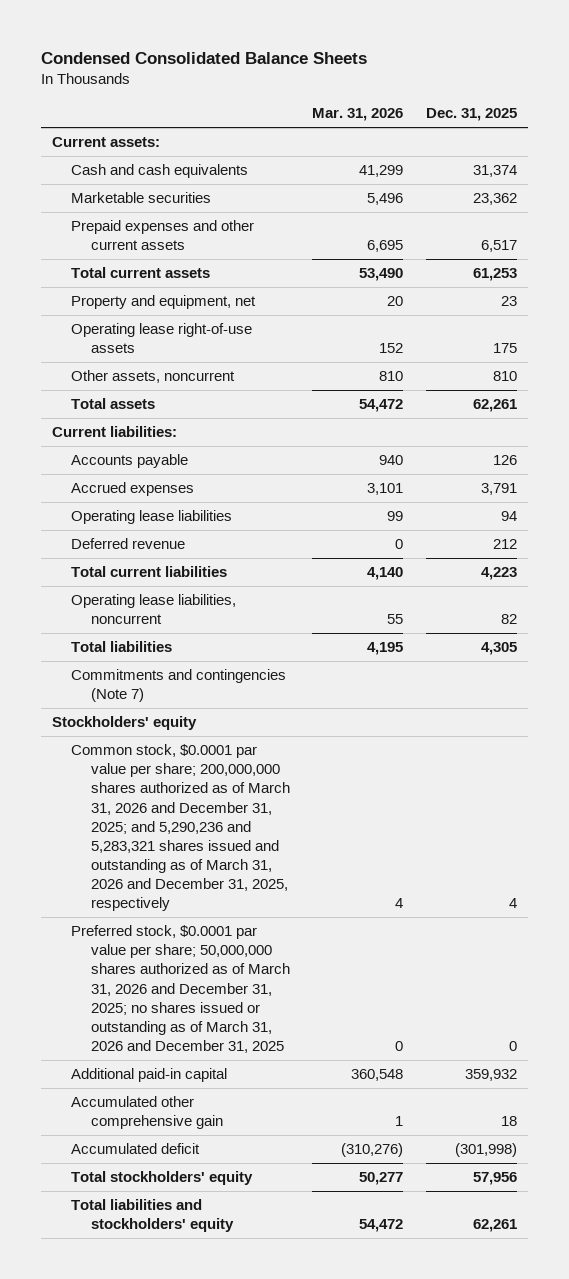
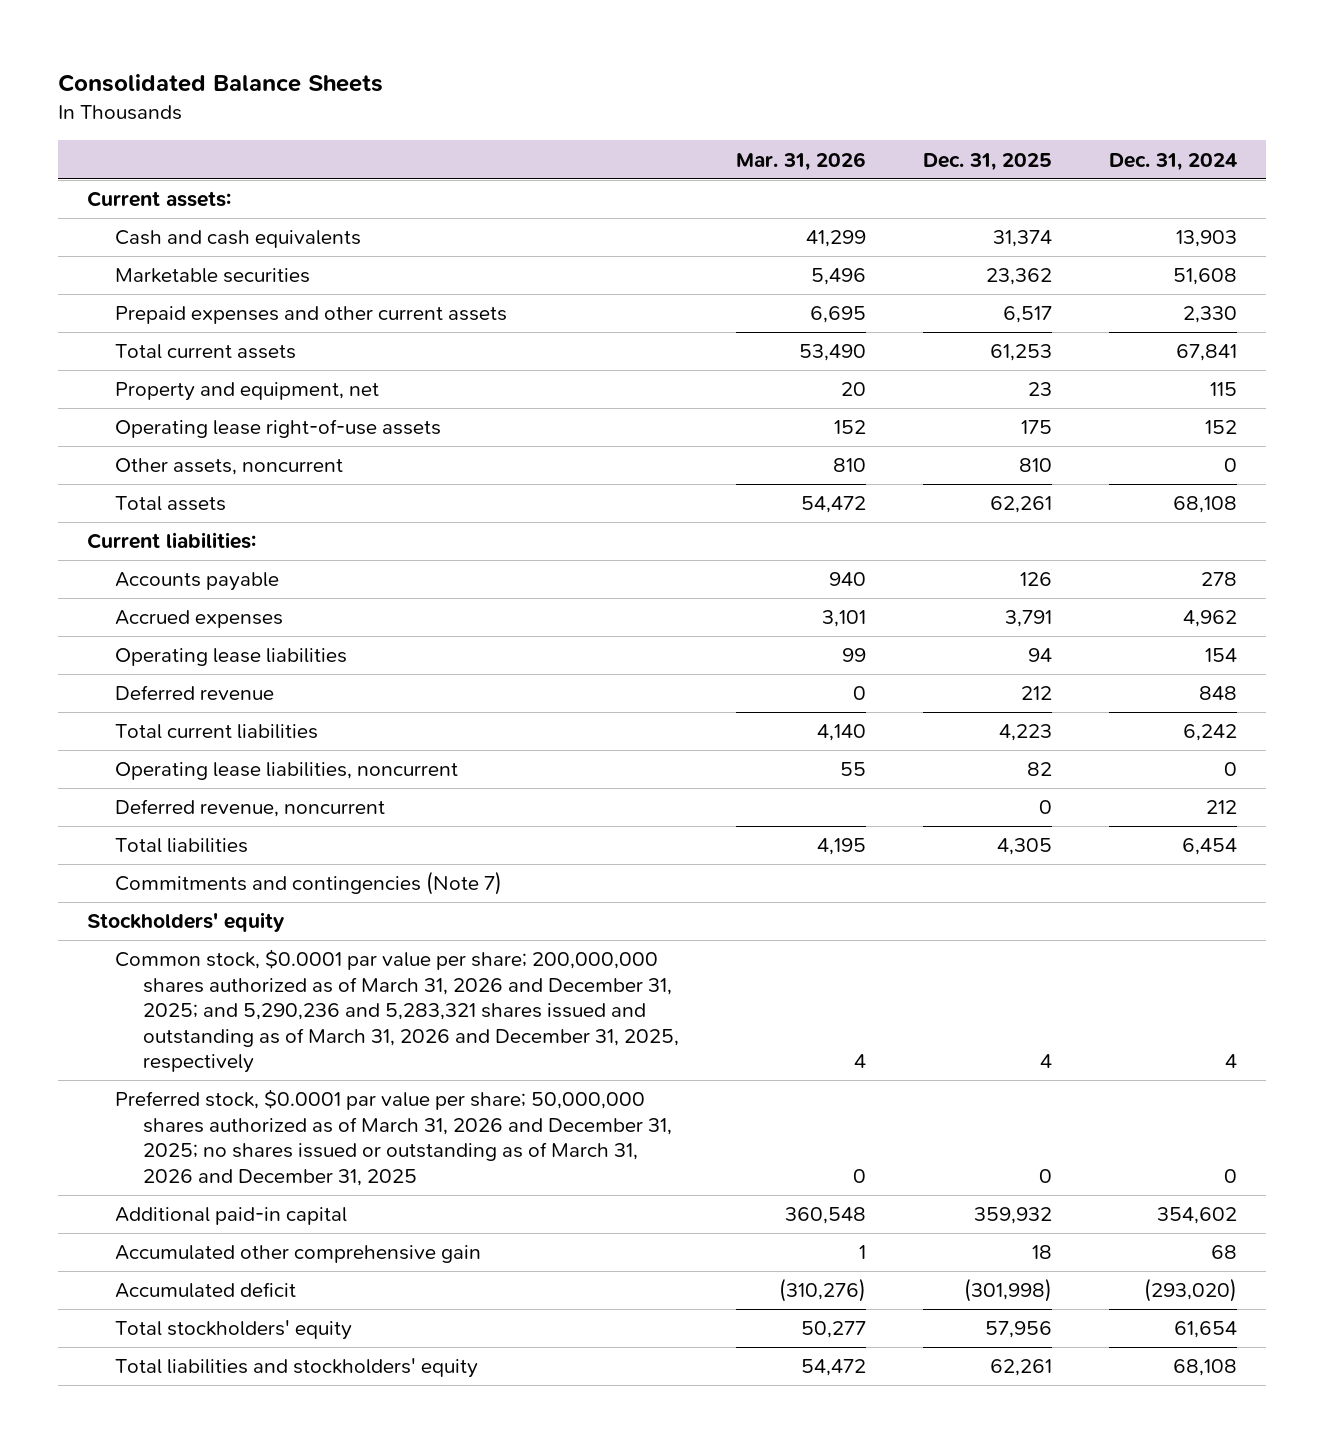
[40,52,367,65] Condensed Consolidated Balance Sheets -> [58,73,384,92] Consolidated Balance Sheets
none -> [1109,152,1238,171] Dec. 31, 2024
none -> [114,799,385,818] Deferred revenue, noncurrent

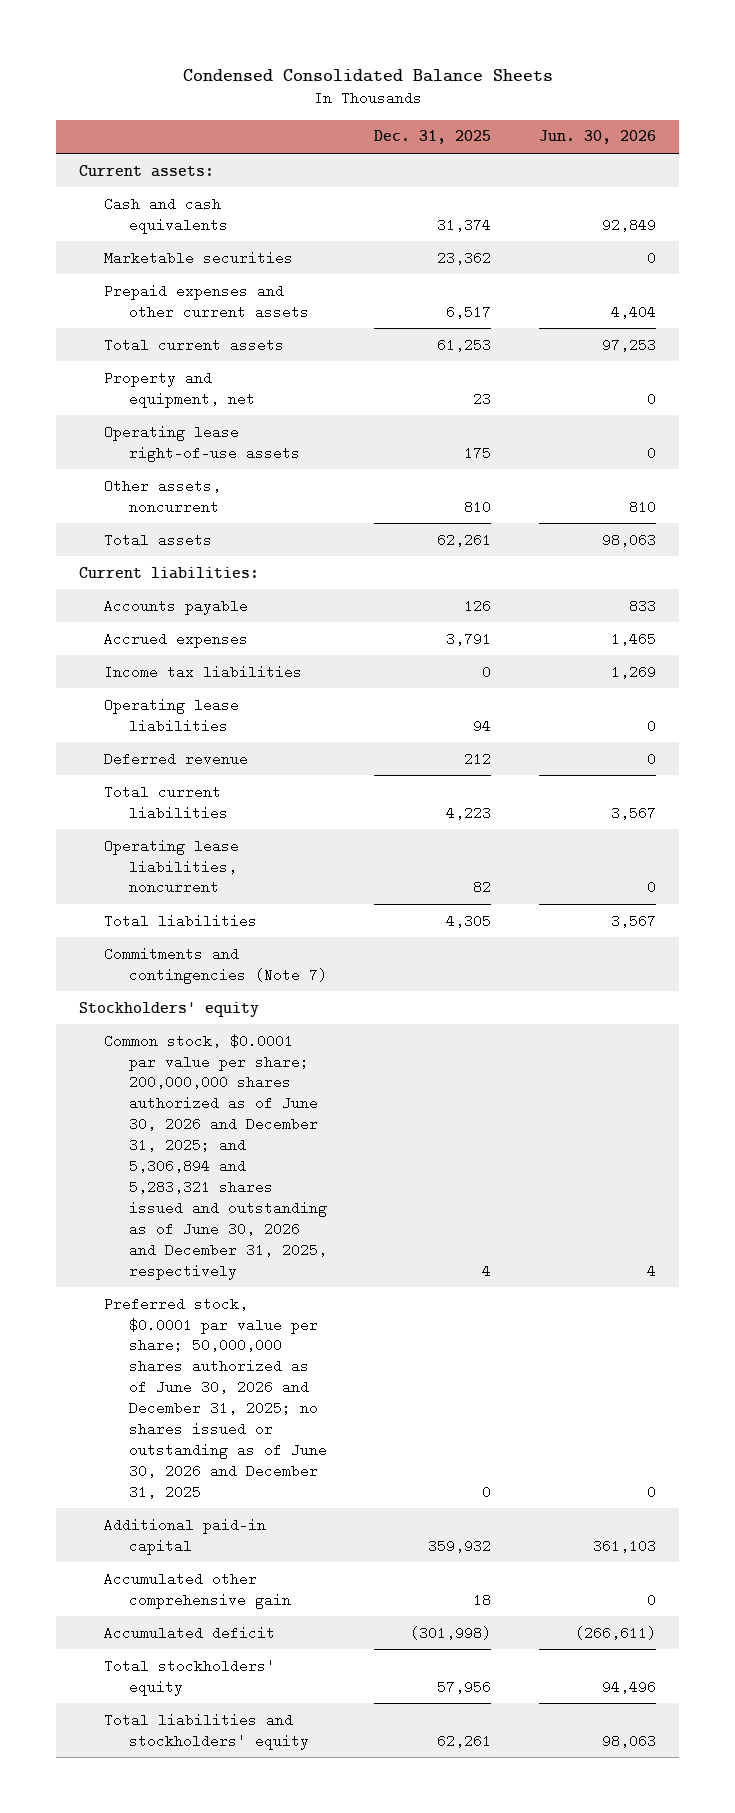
[58,73,384,92] Consolidated Balance Sheets -> [182,69,553,83] Condensed Consolidated Balance Sheets
[735,151,866,171] Mar. 31, 2026 -> none
[1109,152,1238,171] Dec. 31, 2024 -> none
none -> [538,130,656,145] Jun. 30, 2026
none -> [104,664,303,679] Income tax liabilities
[114,799,385,818] Deferred revenue, noncurrent -> none
[114,949,679,1074] Common stock, $0.0001 par value per share; 200,000,000 shares authorized as of March 31, 2026 and December 31, 2025; and 5,290,236 and 5,283,321 shares issued and outstanding as of March 31, 2026 and December 31, 2025, respectively -> [104,1033,327,1280] Common stock, $0.0001 par value per share; 200,000,000 shares authorized as of June 30, 2026 and December 31, 2025; and 5,306,894 and 5,283,321 shares issued and outstanding as of June 30, 2026 and December 31, 2025, respectively
[114,1089,672,1186] Preferred stock, $0.0001 par value per share; 50,000,000 shares authorized as of March 31, 2026 and December 31, 2025; no shares issued or outstanding as of March 31, 2026 and December 31, 2025 -> [104,1296,327,1499] Preferred stock, $0.0001 par value per share; 50,000,000 shares authorized as of June 30, 2026 and December 31, 2025; no shares issued or outstanding as of June 30, 2026 and December 31, 2025

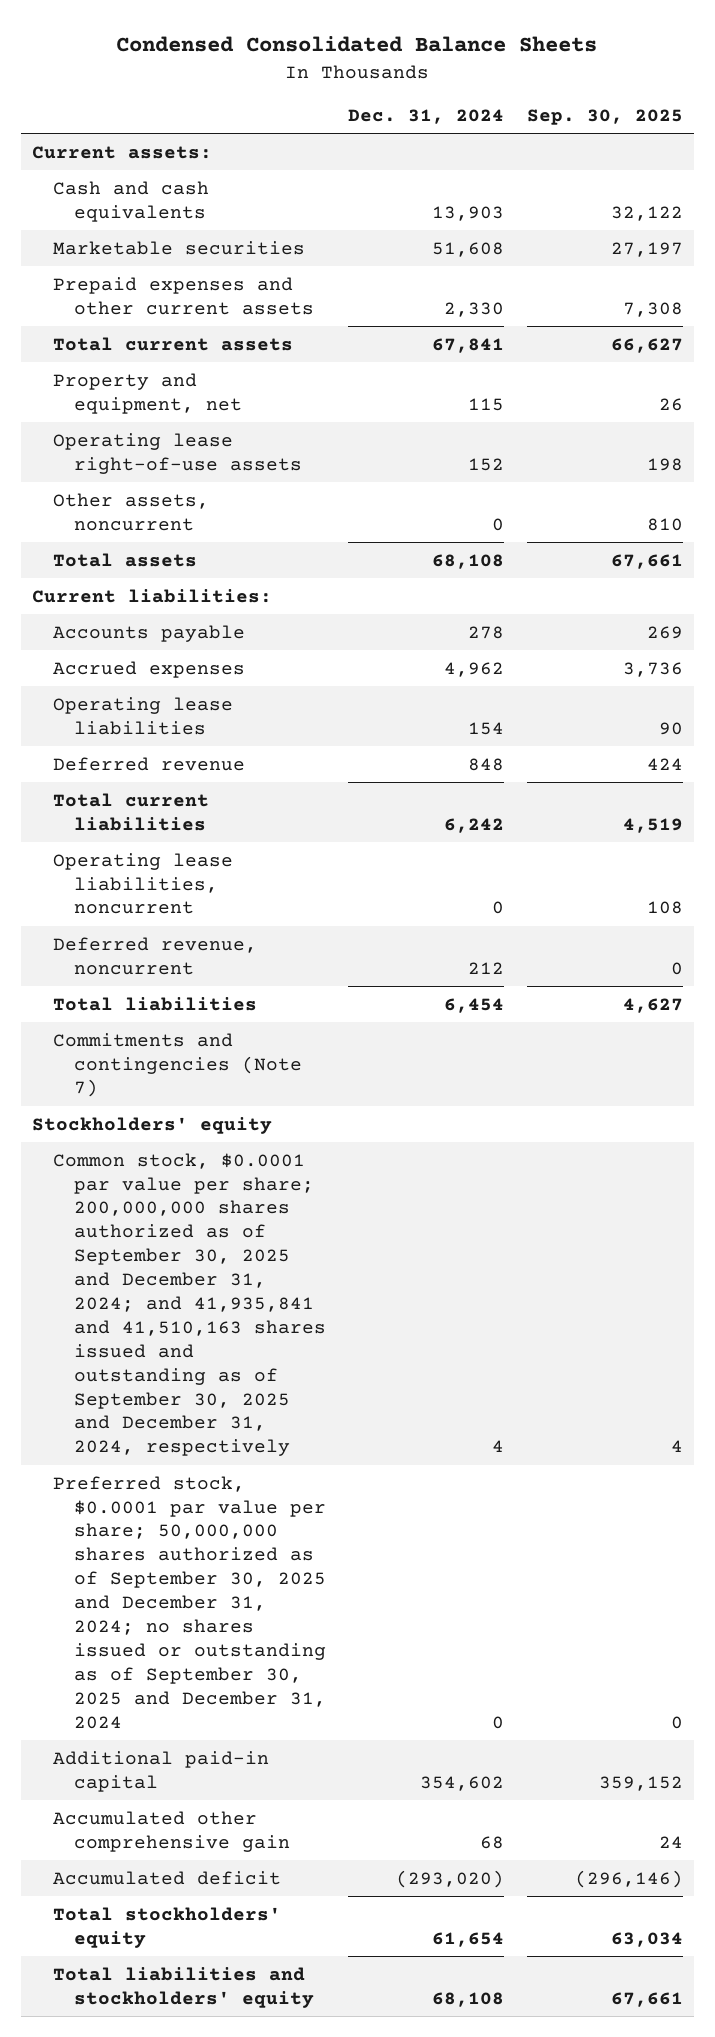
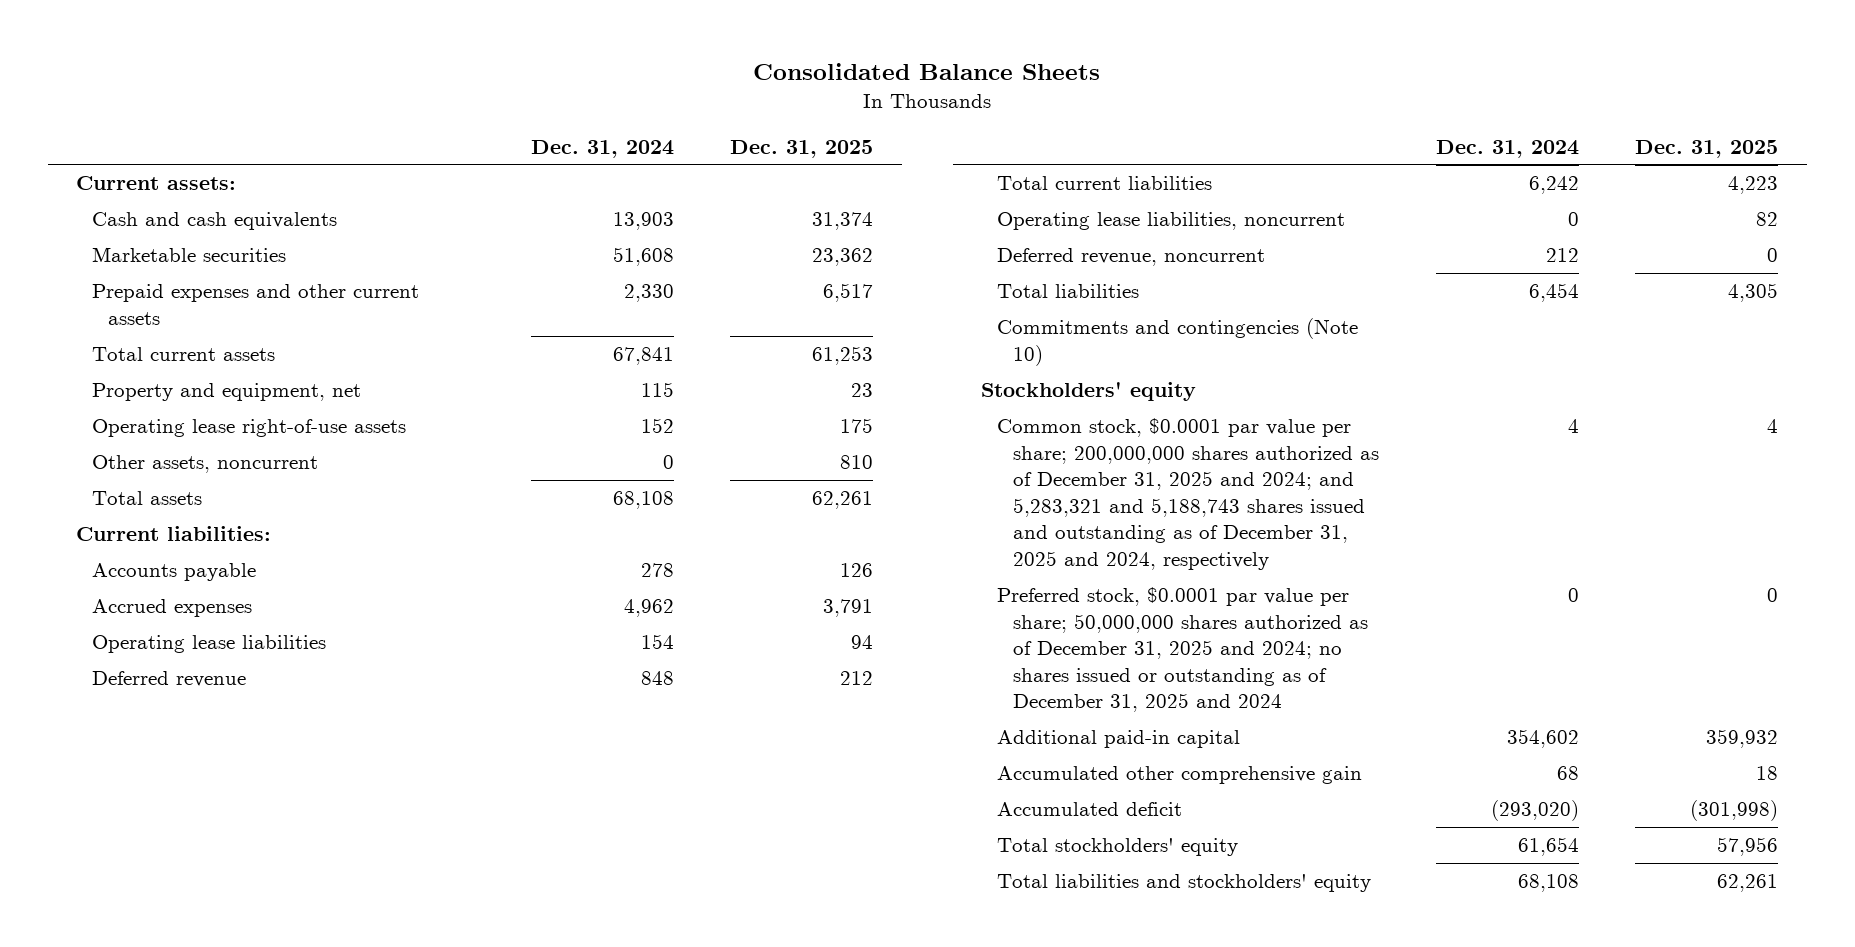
[116,36,598,53] Condensed Consolidated Balance Sheets -> [753,63,1101,81] Consolidated Balance Sheets
[526,108,683,125] Sep. 30, 2025 -> none
none -> [730,139,874,158] Dec. 31, 2025
[53,1032,303,1098] Commitments and contingencies (Note 7) -> [997,318,1359,366] Commitments and contingencies (Note 10)
[53,1152,327,1457] Common stock, $0.0001 par value per share; 200,000,000 shares authorized as of September 30, 2025 and December 31, 2024; and 41,935,841 and 41,510,163 shares issued and outstanding as of September 30, 2025 and December 31, 2024, respectively -> [997,418,1379,571] Common stock, $0.0001 par value per share; 200,000,000 shares authorized as of December 31, 2025 and 2024; and 5,283,321 and 5,188,743 shares issued and outstanding as of December 31, 2025 and 2024, respectively
[53,1475,327,1729] Preferred stock, $0.0001 par value per share; 50,000,000 shares authorized as of September 30, 2025 and December 31, 2024; no shares issued or outstanding as of September 30, 2025 and December 31, 2024 -> [997,587,1368,713] Preferred stock, $0.0001 par value per share; 50,000,000 shares authorized as of December 31, 2025 and 2024; no shares issued or outstanding as of December 31, 2025 and 2024

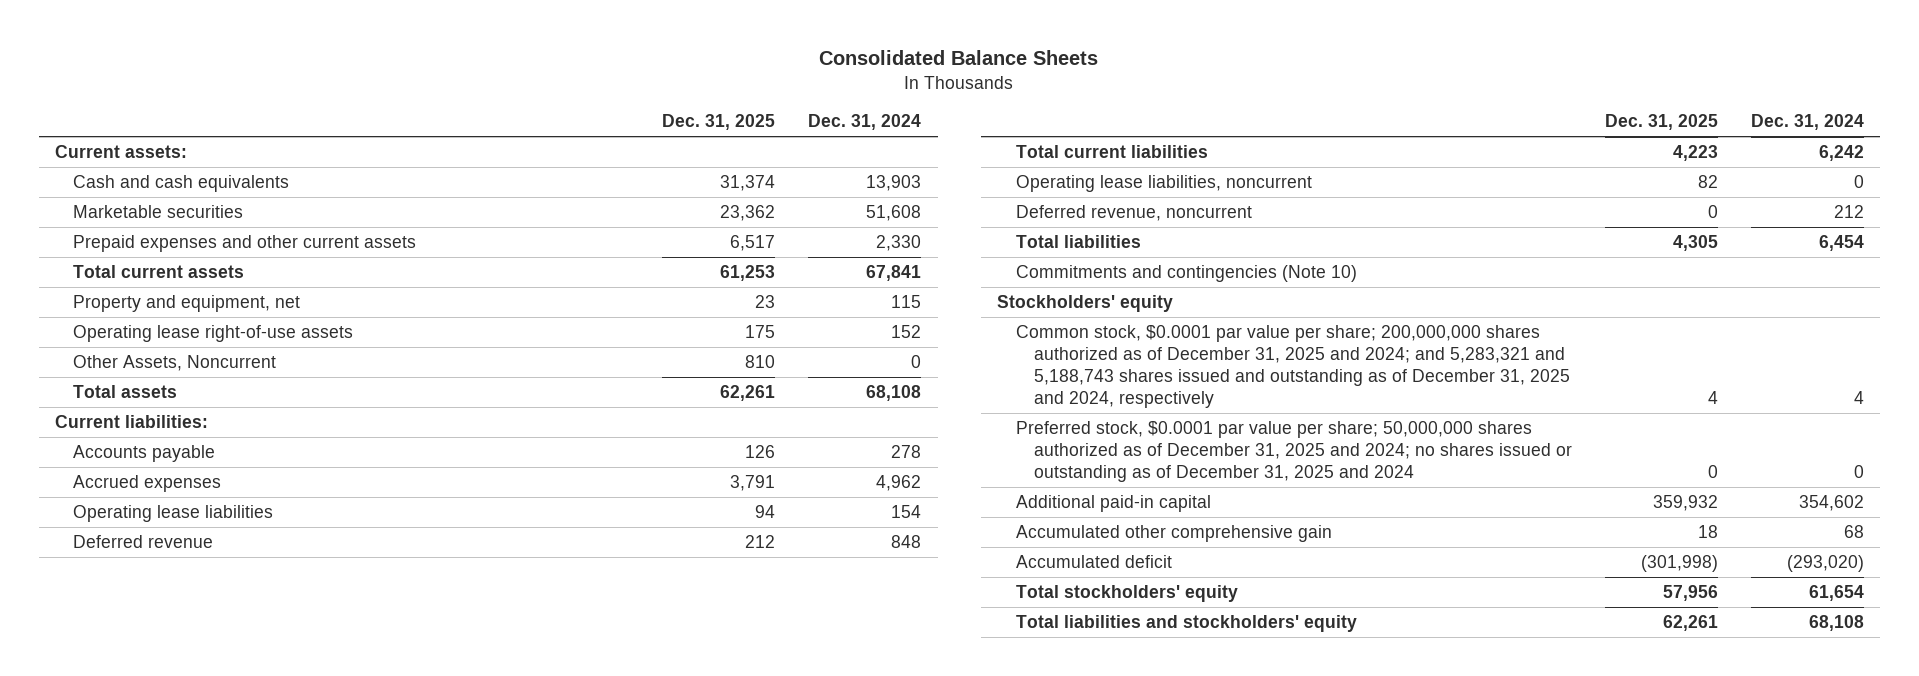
[92,455,319,474] Other assets, noncurrent -> [73,355,277,372] Other Assets, Noncurrent

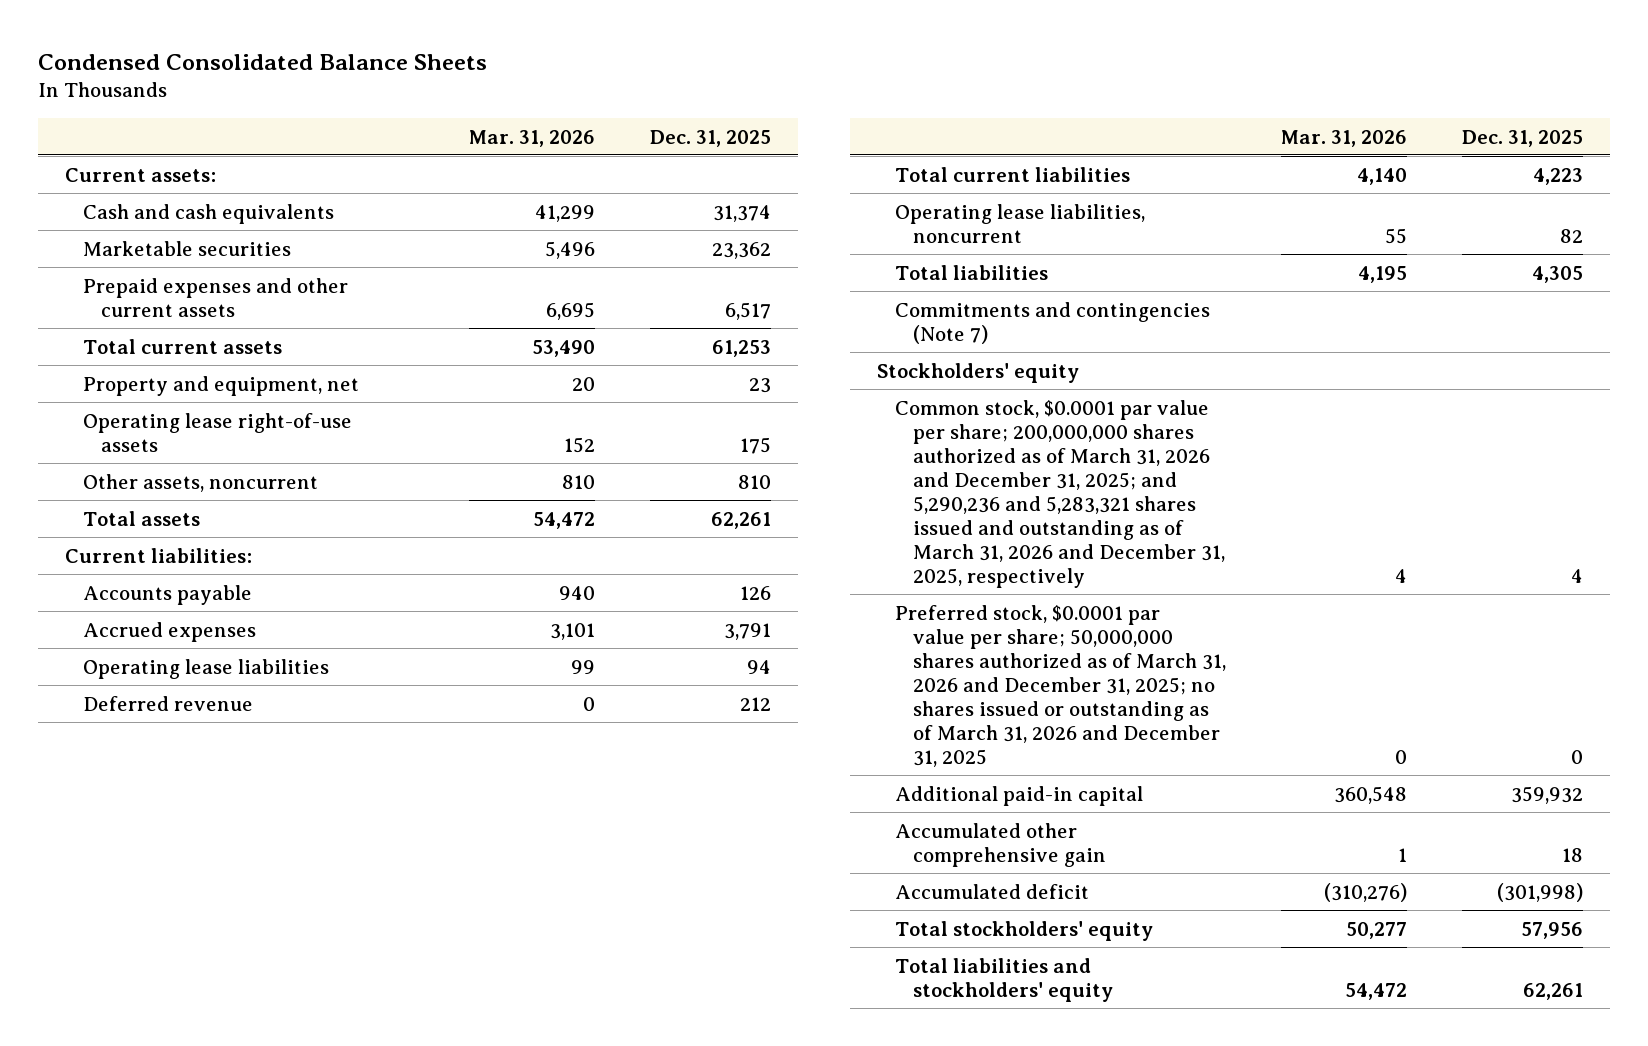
[819,50,1099,66] Consolidated Balance Sheets -> [37,53,487,70] Condensed Consolidated Balance Sheets
[808,114,922,131] Dec. 31, 2024 -> none
none -> [468,129,595,147] Mar. 31, 2026
[73,355,277,372] Other Assets, Noncurrent -> [82,473,318,492] Other assets, noncurrent
[1015,205,1252,222] Deferred revenue, noncurrent -> none
[1015,265,1357,283] Commitments and contingencies (Note 10) -> [895,301,1211,344] Commitments and contingencies (Note 7)
[1015,325,1571,408] Common stock, $0.0001 par value per share; 200,000,000 shares authorized as of December 31, 2025 and 2024; and 5,283,321 and 5,188,743 shares issued and outstanding as of December 31, 2025 and 2024, respectively -> [895,399,1226,589] Common stock, $0.0001 par value per share; 200,000,000 shares authorized as of March 31, 2026 and December 31, 2025; and 5,290,236 and 5,283,321 shares issued and outstanding as of March 31, 2026 and December 31, 2025, respectively
[1015,421,1573,482] Preferred stock, $0.0001 par value per share; 50,000,000 shares authorized as of December 31, 2025 and 2024; no shares issued or outstanding as of December 31, 2025 and 2024 -> [895,604,1227,768] Preferred stock, $0.0001 par value per share; 50,000,000 shares authorized as of March 31, 2026 and December 31, 2025; no shares issued or outstanding as of March 31, 2026 and December 31, 2025

